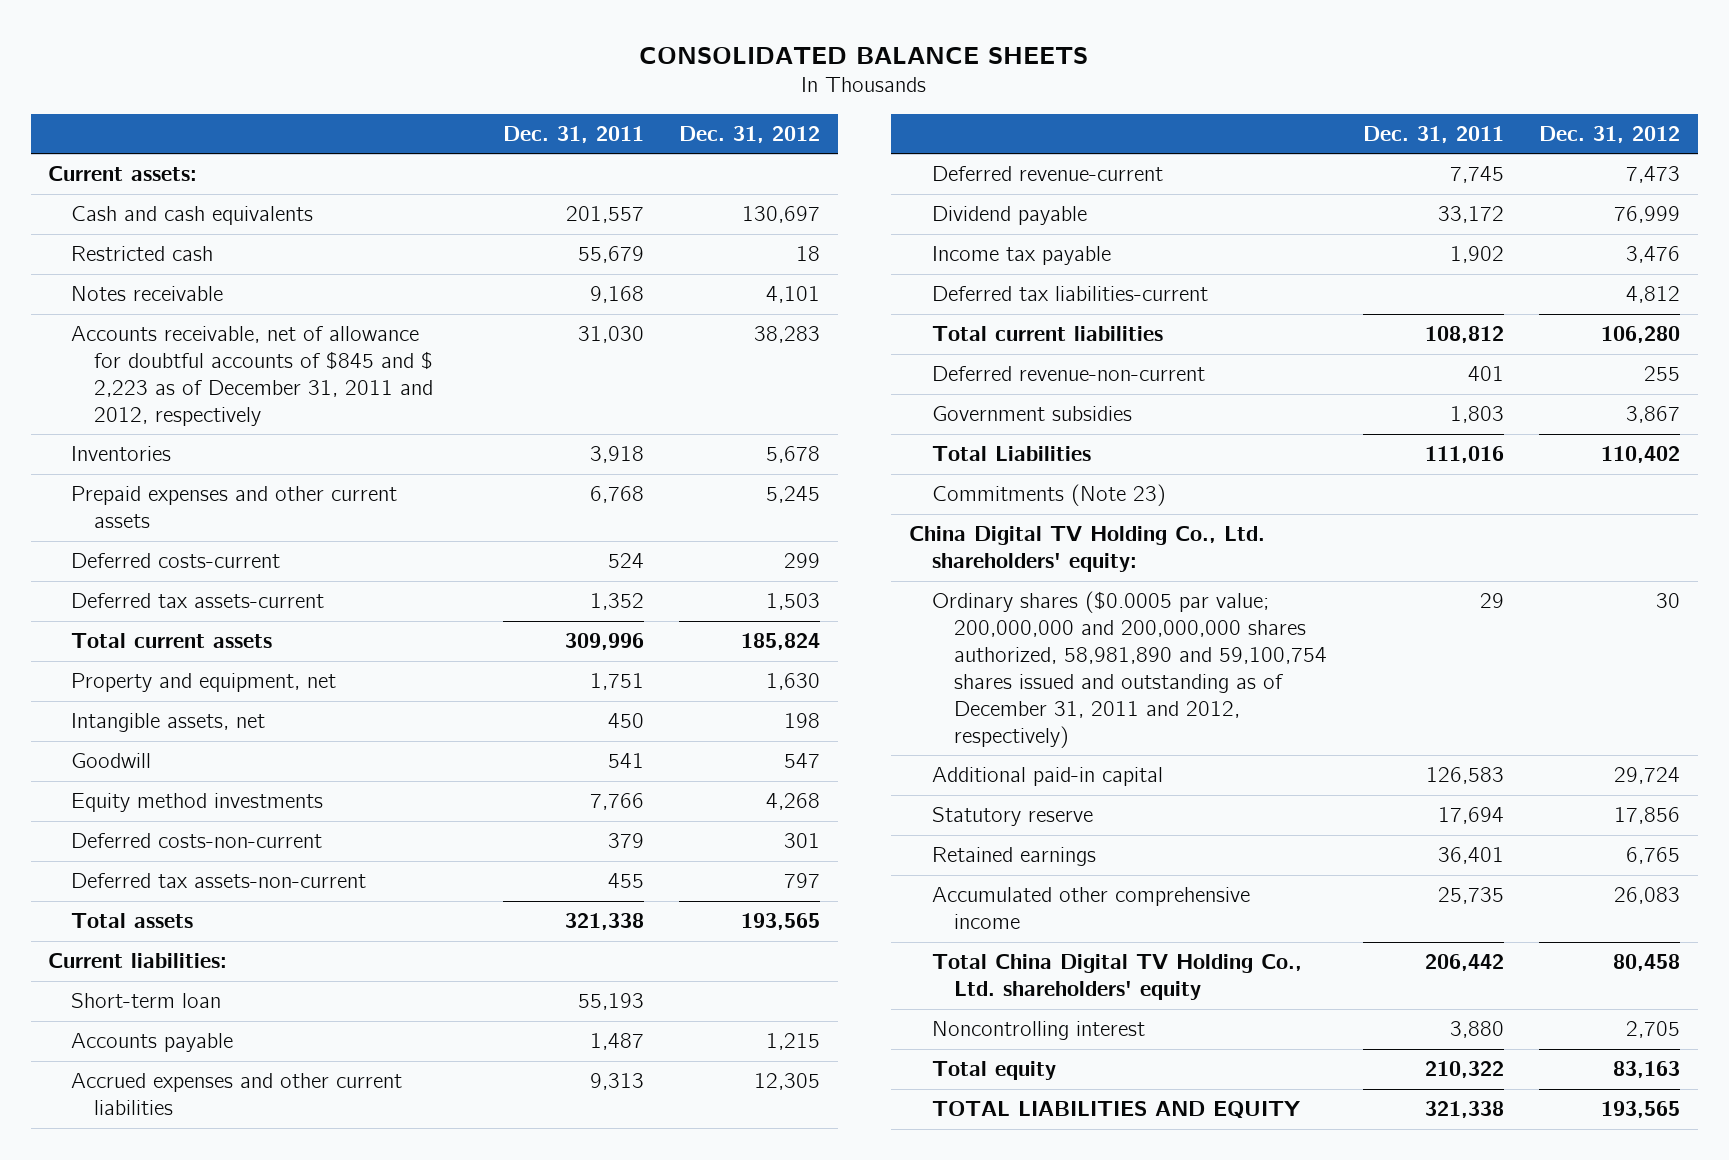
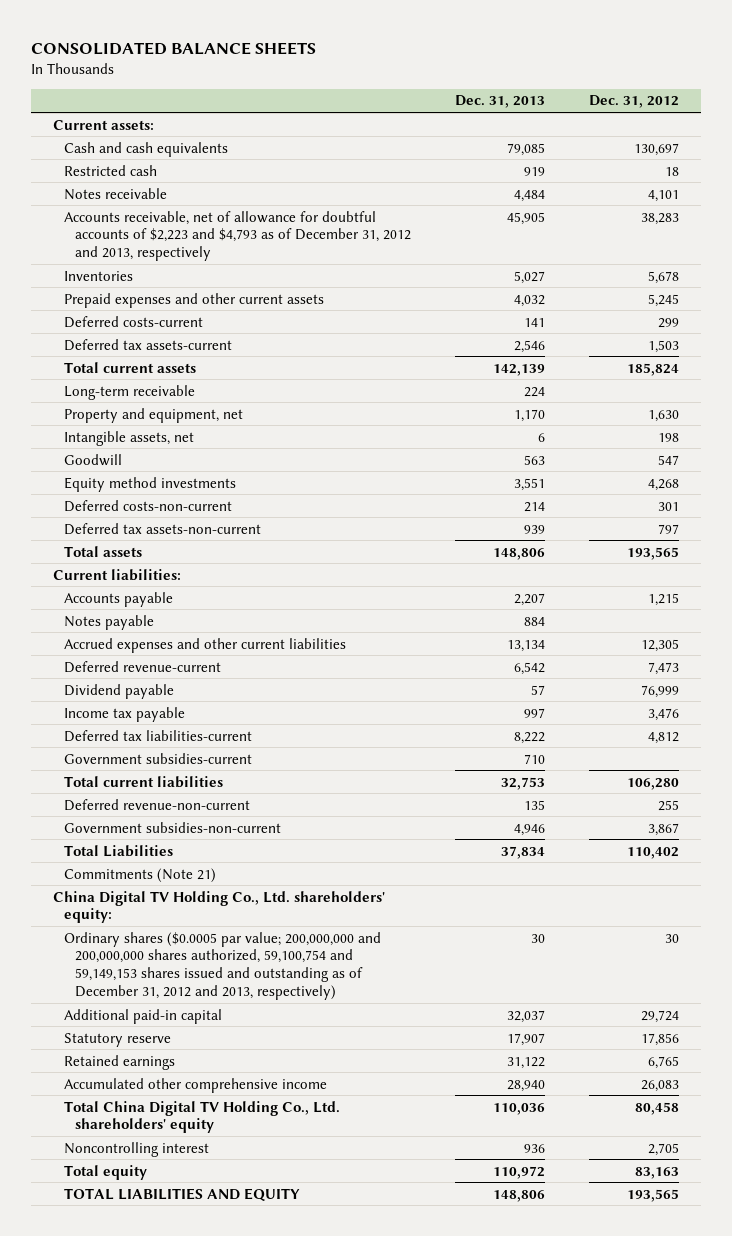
[502,125,644,143] Dec. 31, 2011 -> none
none -> [455,95,546,109] Dec. 31, 2013
[71,326,434,426] Accounts receivable, net of allowance for doubtful accounts of $845 and $ 2,223 as of December 31, 2011 and 2012, respectively -> [64,210,412,262] Accounts receivable, net of allowance for doubtful accounts of $2,223 and $4,793 as of December 31, 2012 and 2013, respectively
none -> [64,384,196,400] Long-term receivable
[71,993,222,1009] Short-term loan -> none
none -> [64,614,155,630] Notes payable
none -> [64,752,253,764] Government subsidies-current
[931,406,1132,422] Government subsidies -> [64,821,282,833] Government subsidies-non-current
[931,484,1166,507] Commitments (Note 23) -> [64,867,217,883] Commitments (Note 21)
[931,591,1328,748] Ordinary shares ($0.0005 par value; 200,000,000 and 200,000,000 shares authorized, 58,981,890 and 59,100,754 shares issued and outstanding as of December 31, 2011 and 2012, respectively) -> [64,931,382,1000] Ordinary shares ($0.0005 par value; 200,000,000 and 200,000,000 shares authorized, 59,100,754 and 59,149,153 shares issued and outstanding as of December 31, 2012 and 2013, respectively)

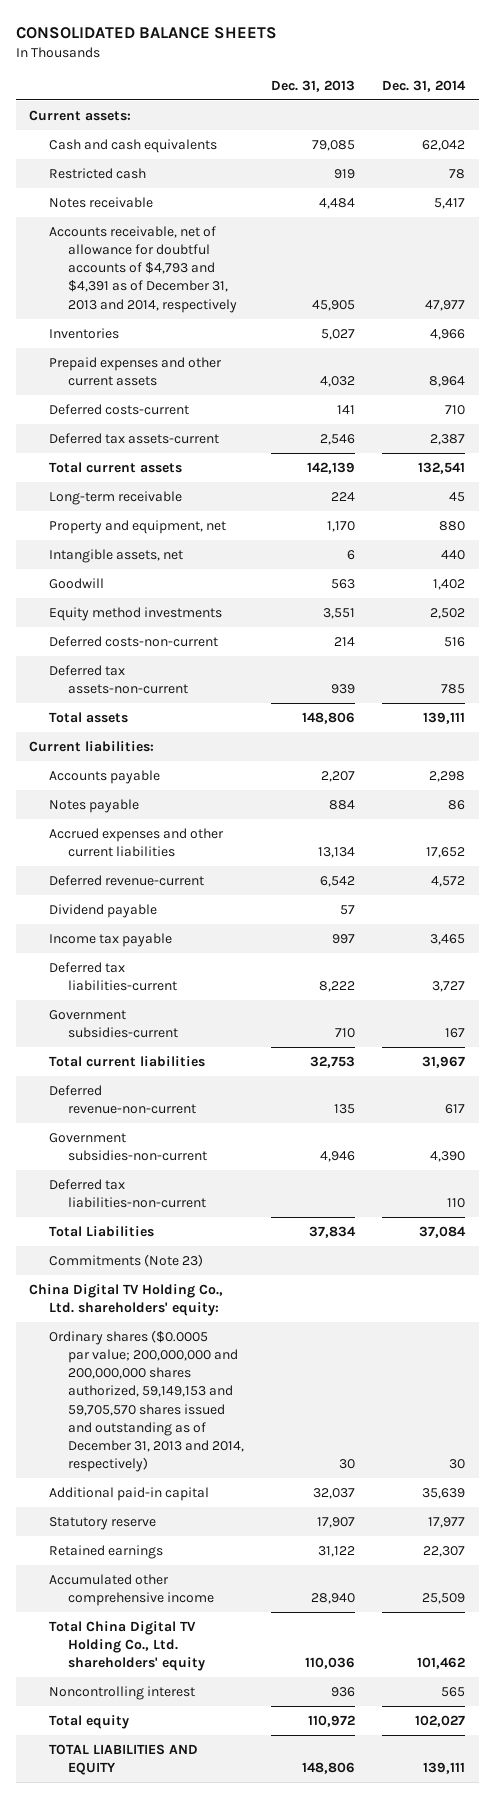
[588,95,679,109] Dec. 31, 2012 -> none
none -> [382,79,467,92] Dec. 31, 2014
[64,210,412,262] Accounts receivable, net of allowance for doubtful accounts of $2,223 and $4,793 as of December 31, 2012 and 2013, respectively -> [48,225,238,313] Accounts receivable, net of allowance for doubtful accounts of $4,793 and $4,391 as of December 31, 2013 and 2014, respectively
none -> [48,1178,207,1209] Deferred tax liabilities-non-current
[64,867,217,883] Commitments (Note 21) -> [48,1253,203,1267] Commitments (Note 23)
[64,931,382,1000] Ordinary shares ($0.0005 par value; 200,000,000 and 200,000,000 shares authorized, 59,100,754 and 59,149,153 shares issued and outstanding as of December 31, 2012 and 2013, respectively) -> [48,1329,245,1473] Ordinary shares ($0.0005 par value; 200,000,000 and 200,000,000 shares authorized, 59,149,153 and 59,705,570 shares issued and outstanding as of December 31, 2013 and 2014, respectively)

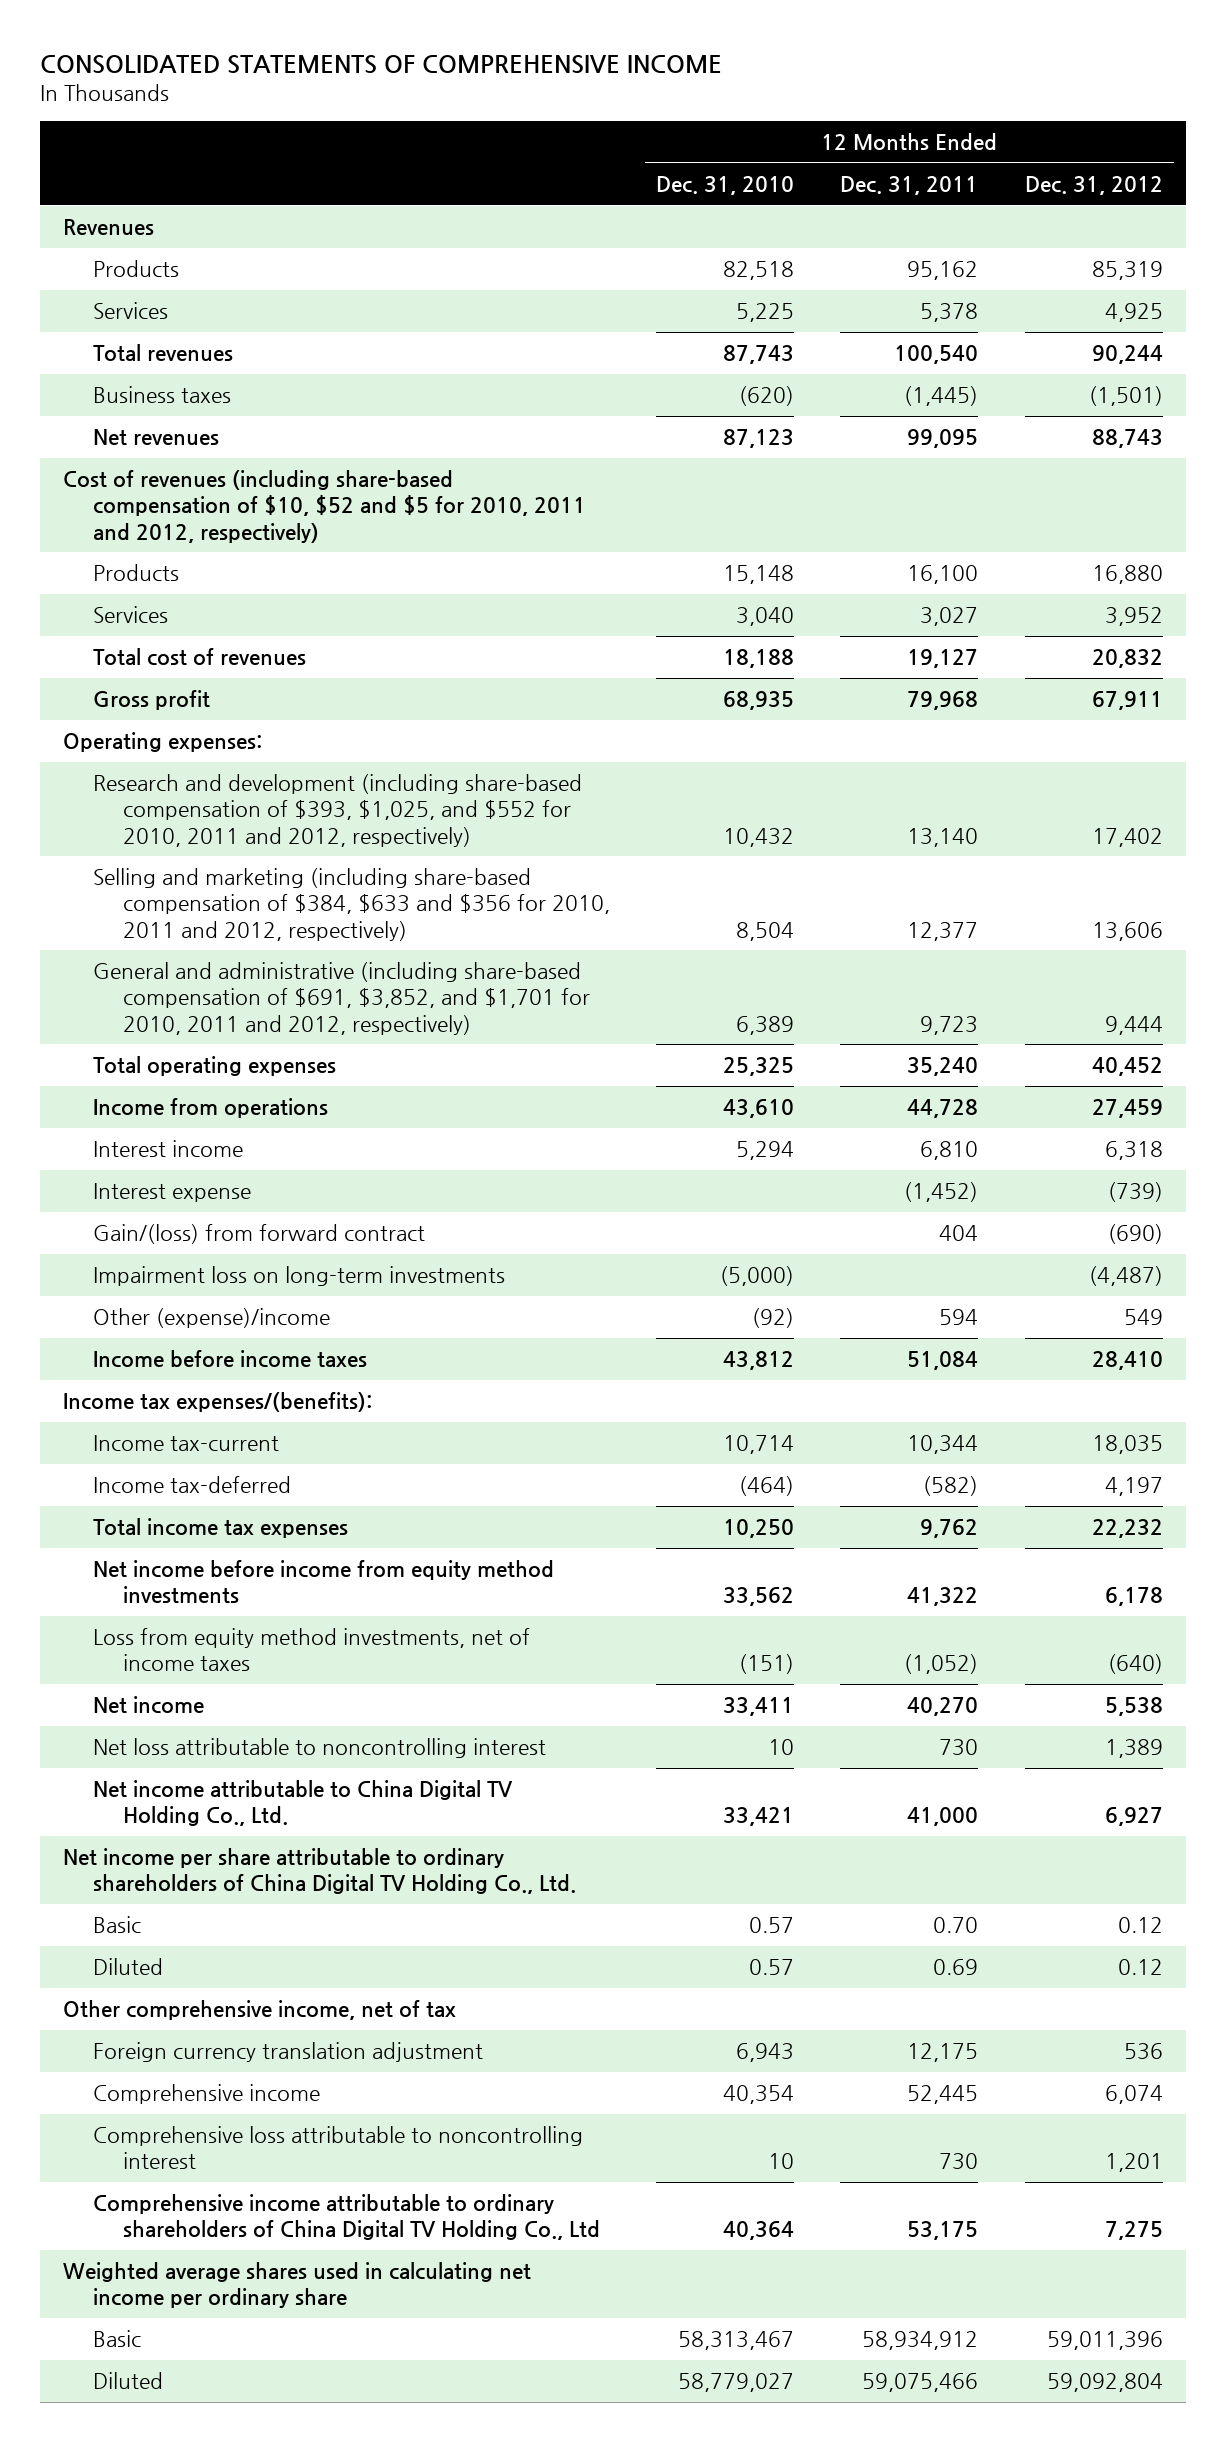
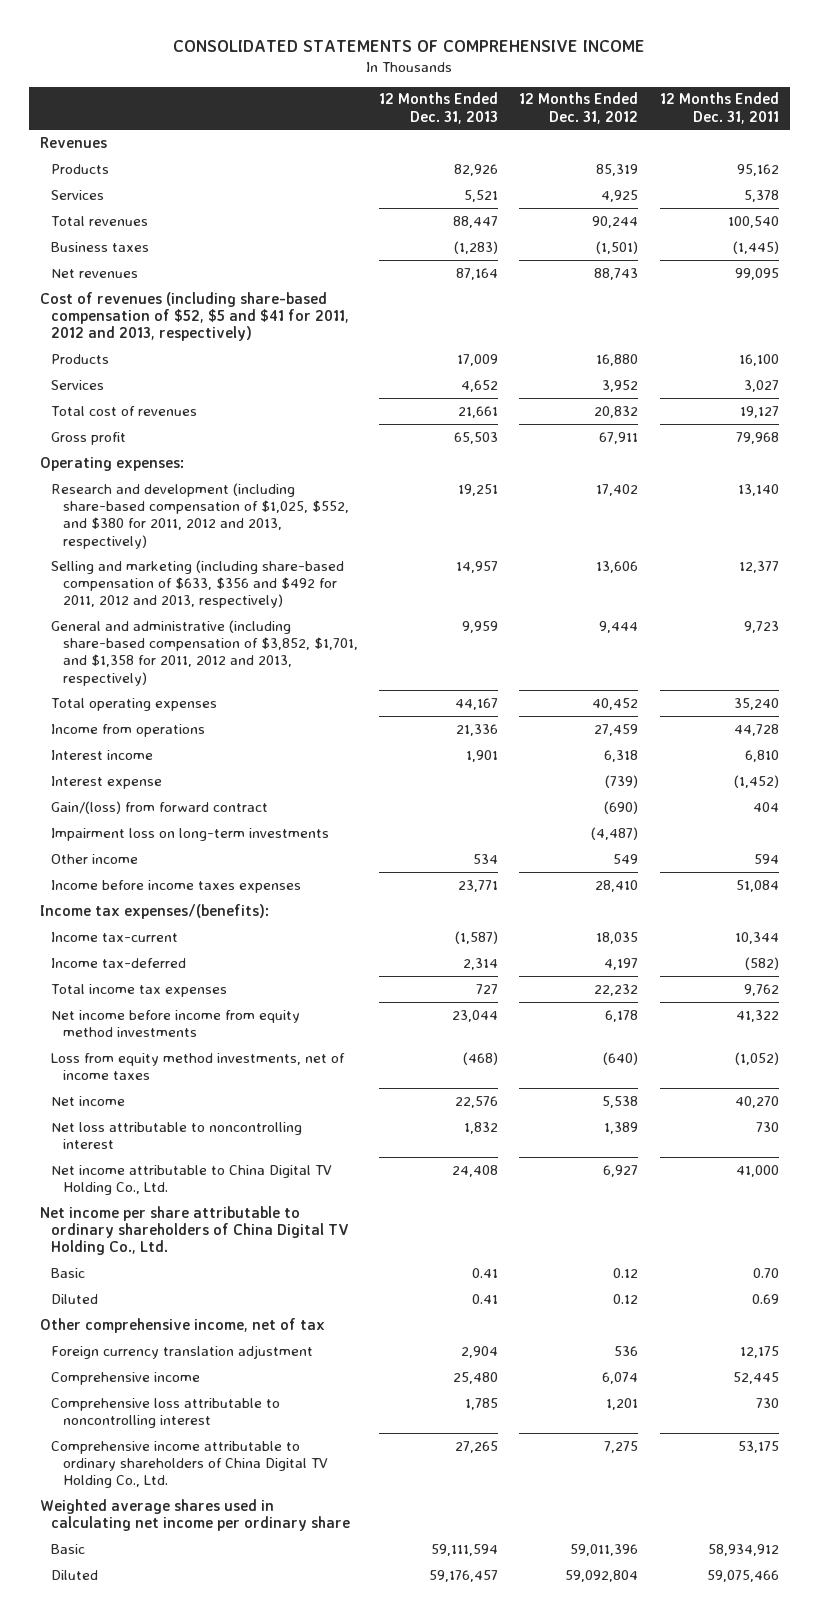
[656,176,795,196] Dec. 31, 2010 -> none
none -> [379,92,499,124] 12 Months Ended Dec. 31, 2013
[62,470,586,543] Cost of revenues (including share-based compensation of $10, $52 and $5 for 2010, 2011 and 2012, respectively) -> [39,291,350,342] Cost of revenues (including share-based compensation of $52, $5 and $41 for 2011, 2012 and 2013, respectively)
[92,774,582,847] Research and development (including share-based compensation of $393, $1,025, and $552 for 2010, 2011 and 2012, respectively) -> [51,482,349,549] Research and development (including share-based compensation of $1,025, $552, and $380 for 2011, 2012 and 2013, respectively)
[92,868,610,941] Selling and marketing (including share-based compensation of $384, $633 and $356 for 2010, 2011 and 2012, respectively) -> [51,559,345,609] Selling and marketing (including share-based compensation of $633, $356 and $492 for 2011, 2012 and 2013, respectively)
[92,962,590,1035] General and administrative (including share-based compensation of $691, $3,852, and $1,701 for 2010, 2011 and 2012, respectively) -> [51,619,358,686] General and administrative (including share-based compensation of $3,852, $1,701, and $1,358 for 2011, 2012 and 2013, respectively)
[92,1308,330,1329] Other (expense)/income -> [51,853,139,864] Other income
[92,1350,367,1369] Income before income taxes -> [51,879,302,893] Income before income taxes expenses
[92,2194,600,2241] Comprehensive income attributable to ordinary shareholders of China Digital TV Holding Co., Ltd -> [51,1440,328,1489] Comprehensive income attributable to ordinary shareholders of China Digital TV Holding Co., Ltd.

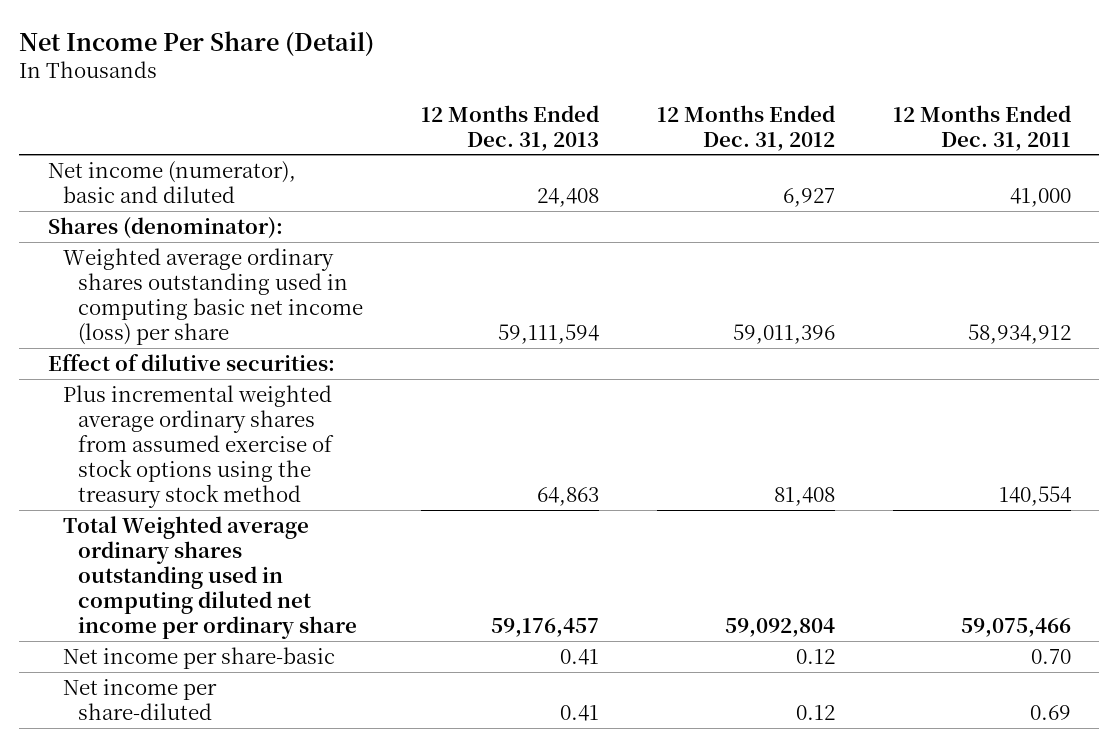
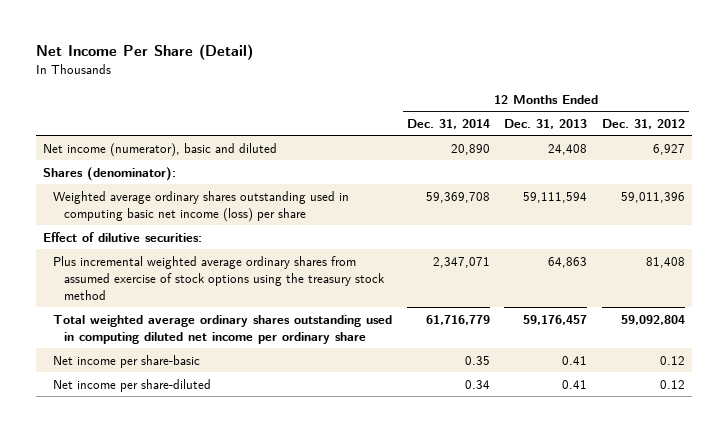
[892,104,1071,151] 12 Months Ended Dec. 31, 2011 -> none
none -> [406,118,490,129] Dec. 31, 2014
[62,515,357,639] Total Weighted average ordinary shares outstanding used in computing diluted net income per ordinary share -> [53,314,393,344] Total weighted average ordinary shares outstanding used in computing diluted net income per ordinary share

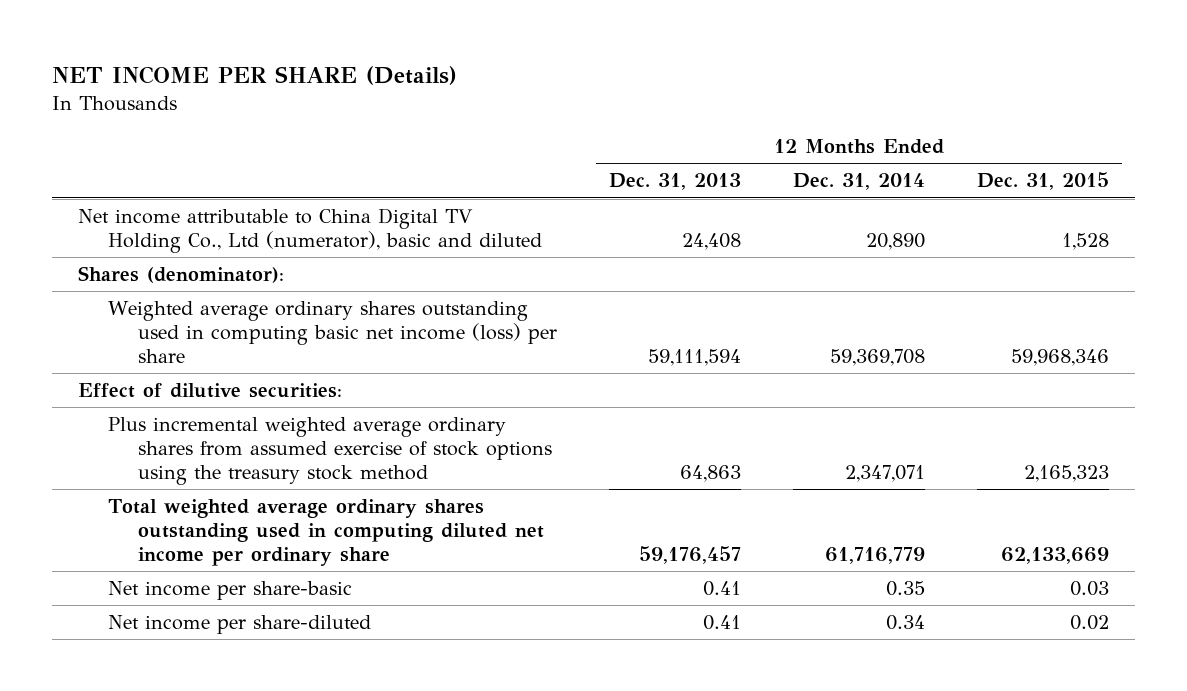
[35,44,253,61] Net Income Per Share (Detail) -> [51,65,457,85] NET INCOME PER SHARE (Details)
[601,118,685,129] Dec. 31, 2012 -> none
none -> [977,172,1110,191] Dec. 31, 2015
[42,142,277,157] Net income (numerator), basic and diluted -> [77,207,543,253] Net income attributable to China Digital TV Holding Co., Ltd (numerator), basic and diluted

